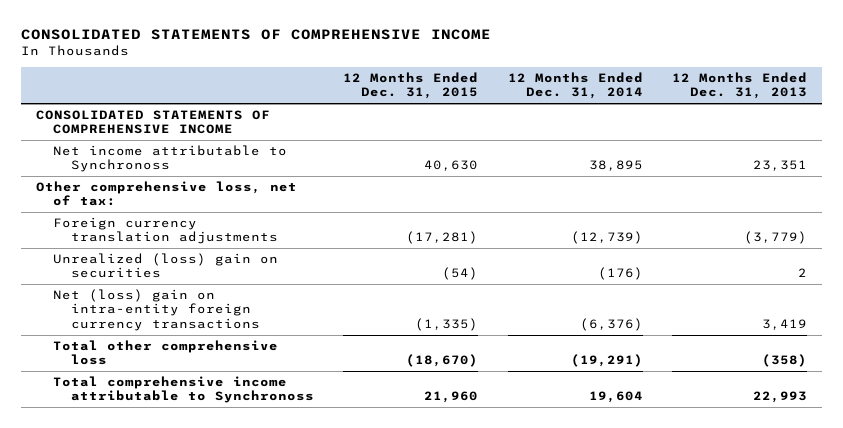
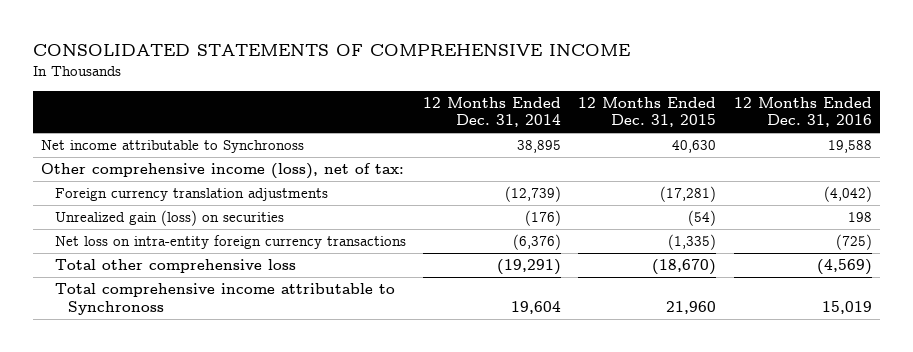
[672,72,808,100] 12 Months Ended Dec. 31, 2013 -> none
none -> [733,96,872,128] 12 Months Ended Dec. 31, 2016
[35,110,270,135] CONSOLIDATED STATEMENTS OF COMPREHENSIVE INCOME -> none
[35,181,297,207] Other comprehensive loss, net of tax: -> [41,163,405,180] Other comprehensive income (loss), net of tax:
[53,253,279,279] Unrealized (loss) gain on securities -> [54,210,284,227] Unrealized gain (loss) on securities
[53,289,260,331] Net (loss) gain on intra-entity foreign currency transactions -> [54,235,406,250] Net loss on intra-entity foreign currency transactions

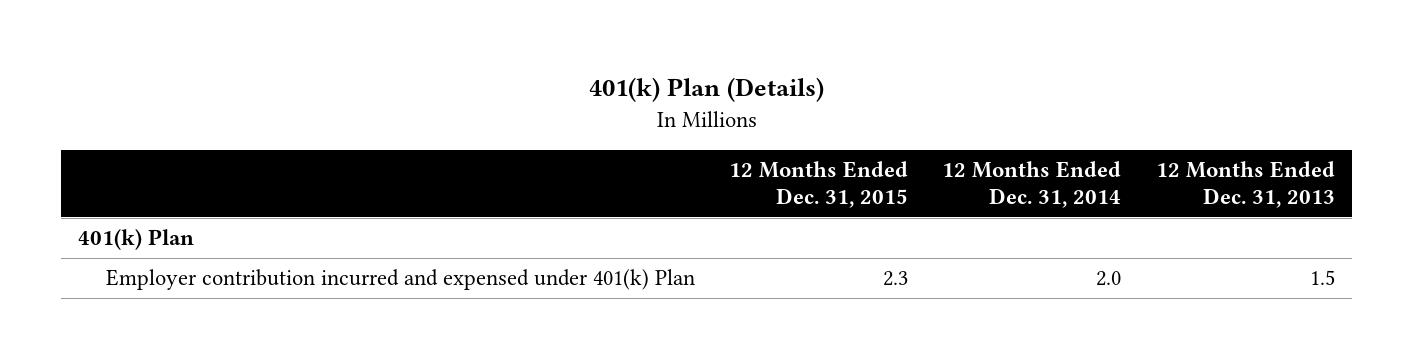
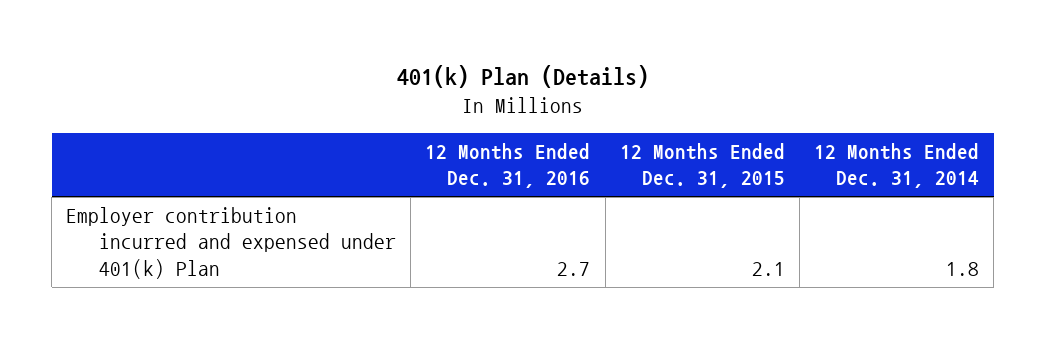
[1155,160,1335,209] 12 Months Ended Dec. 31, 2013 -> none
none -> [425,143,591,189] 12 Months Ended Dec. 31, 2016
[78,229,195,251] 401(k) Plan -> none
[883,271,909,287] 2.3 -> [751,261,785,276] 2.1
[1096,271,1122,287] 2.0 -> [945,261,979,276] 1.8

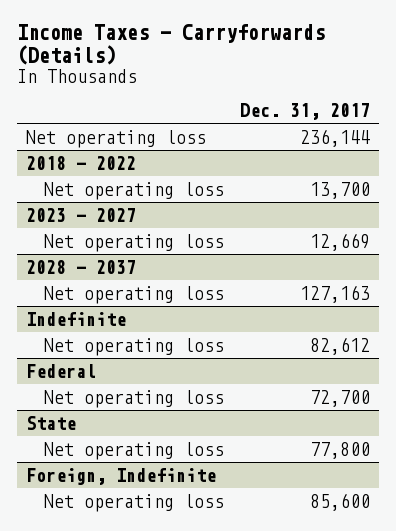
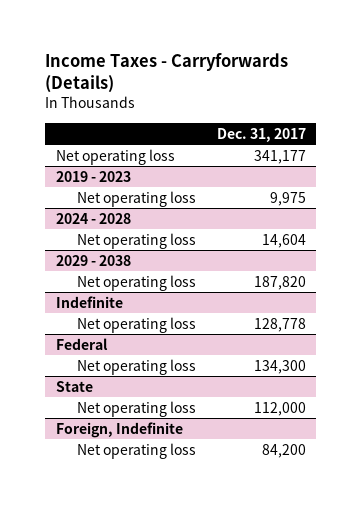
[300,128,371,147] 236,144 -> [253,149,306,164] 341,177
[25,155,136,170] 2018 - 2022 -> [55,170,131,182] 2019 - 2023
[310,181,371,199] 13,700 -> [269,191,306,206] 9,975
[25,207,136,222] 2023 - 2027 -> [55,212,131,224] 2024 - 2028
[310,232,371,251] 12,669 -> [261,233,306,248] 14,604
[25,259,136,274] 2028 - 2037 -> [55,254,131,266] 2029 - 2038
[300,284,371,303] 127,163 -> [253,275,306,290] 187,820
[310,336,371,355] 82,612 -> [253,317,306,332] 128,778
[310,389,371,407] 72,700 -> [253,359,306,374] 134,300
[310,441,371,459] 77,800 -> [253,401,306,416] 112,000
[310,492,371,511] 85,600 -> [261,443,306,458] 84,200

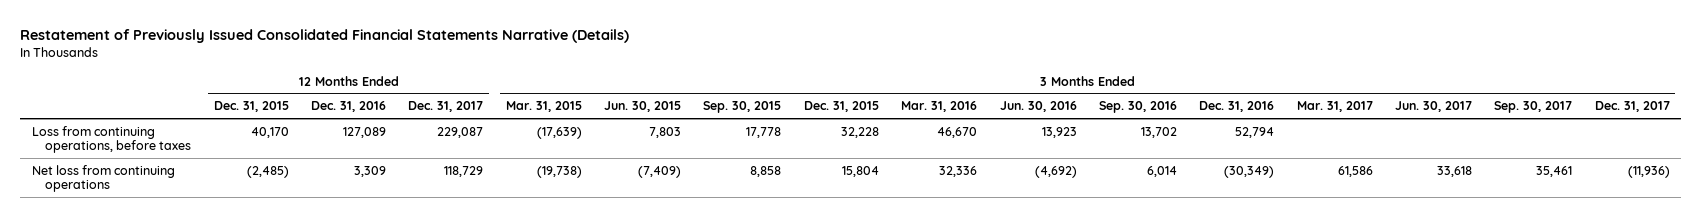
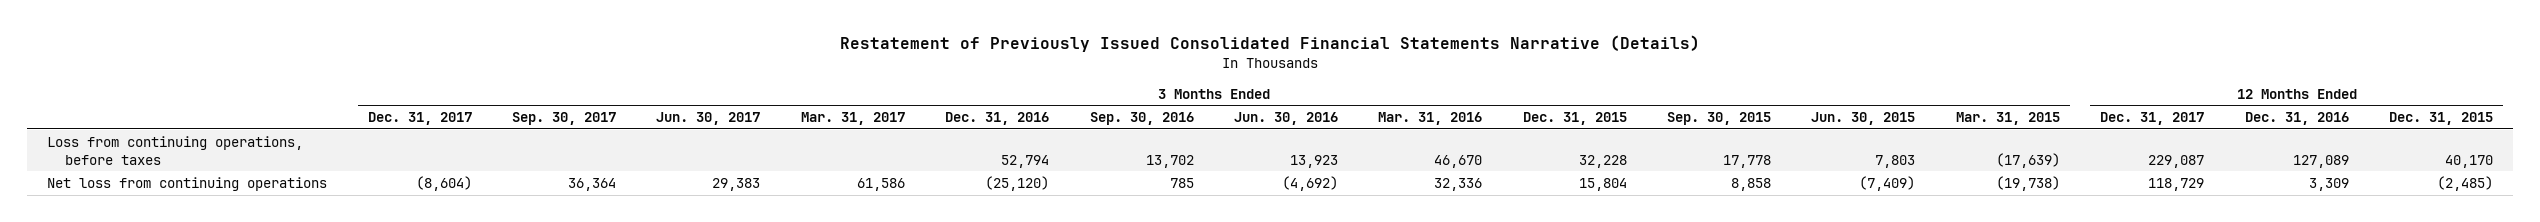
[1146,165,1177,177] 6,014 -> [1169,177,1194,188] 785
[1224,165,1275,178] (30,349) -> [985,175,1050,191] (25,120)
[1437,165,1473,177] 33,618 -> [712,177,761,191] 29,383
[1536,165,1573,177] 35,461 -> [568,177,617,191] 36,364
[1627,165,1670,178] (11,936) -> [415,175,472,191] (8,604)

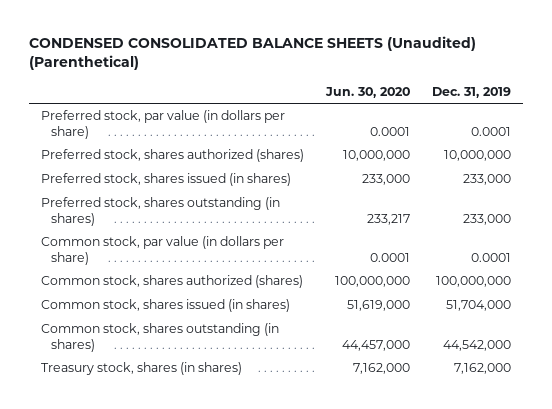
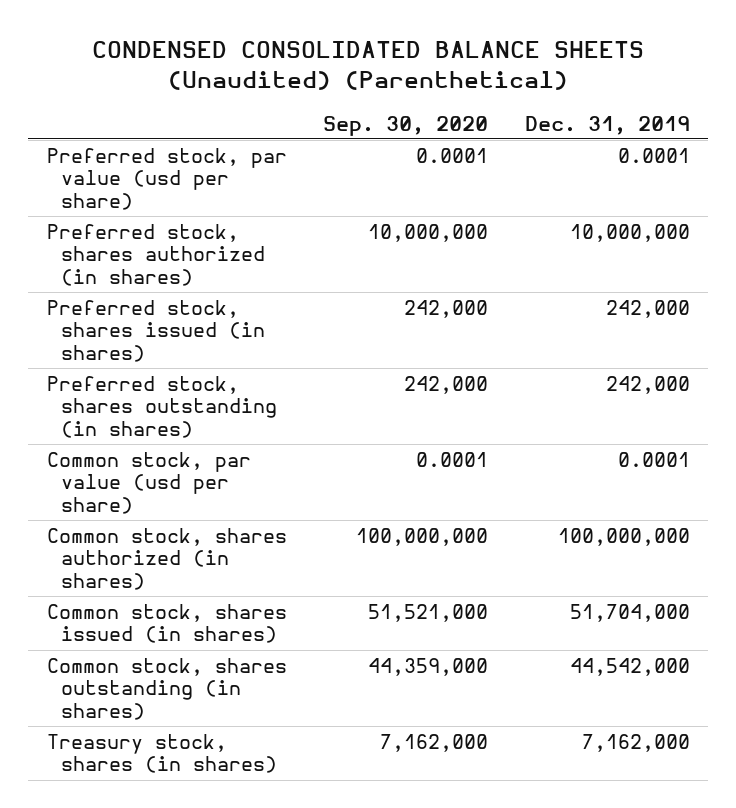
[325,86,411,98] Jun. 30, 2020 -> none
none -> [323,115,489,136] Sep. 30, 2020
[40,110,285,139] Preferred stock, par value (in dollars per share) -> [46,147,287,210] Preferred stock, par value (usd per share)
[40,149,304,163] Preferred stock, shares authorized (shares) -> [46,223,266,286] Preferred stock, shares authorized (in shares)
[463,174,512,186] 233,000 -> [605,299,690,318] 242,000
[463,213,512,225] 233,000 -> [605,375,690,394] 242,000
[40,236,284,265] Common stock, par value (in dollars per share) -> [46,451,251,514] Common stock, par value (usd per share)
[40,275,303,289] Common stock, shares authorized (shares) -> [46,527,287,590] Common stock, shares authorized (in shares)

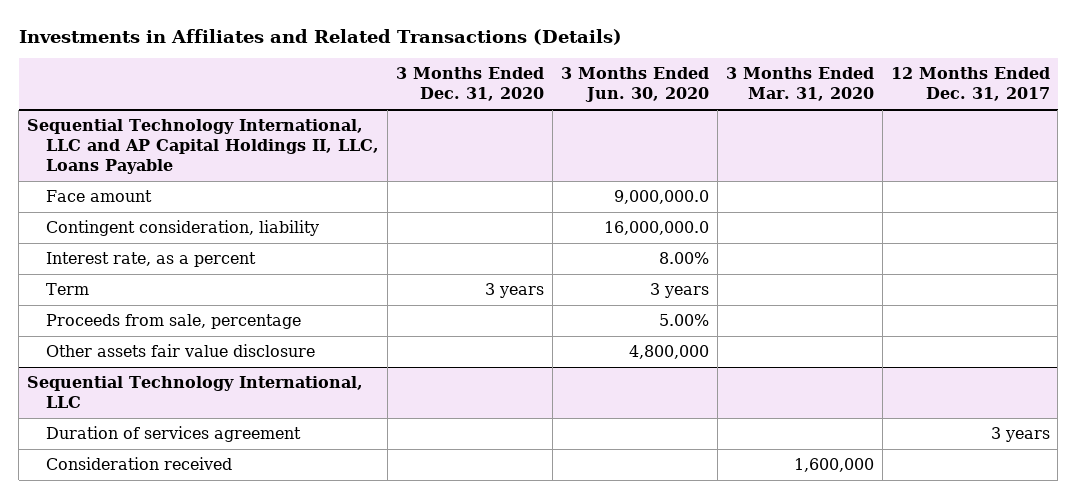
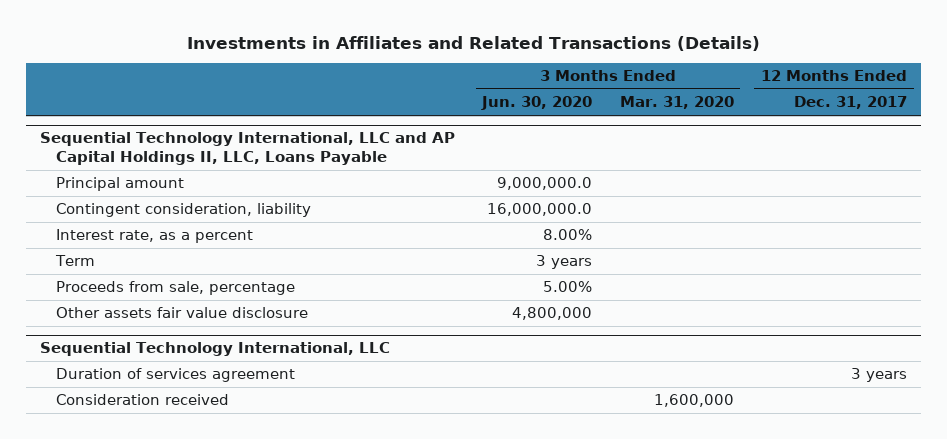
[396,67,545,102] 3 Months Ended Dec. 31, 2020 -> none
[46,190,153,203] Face amount -> [55,177,184,192] Principal amount

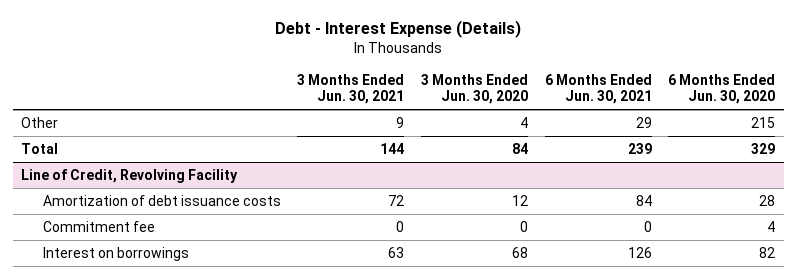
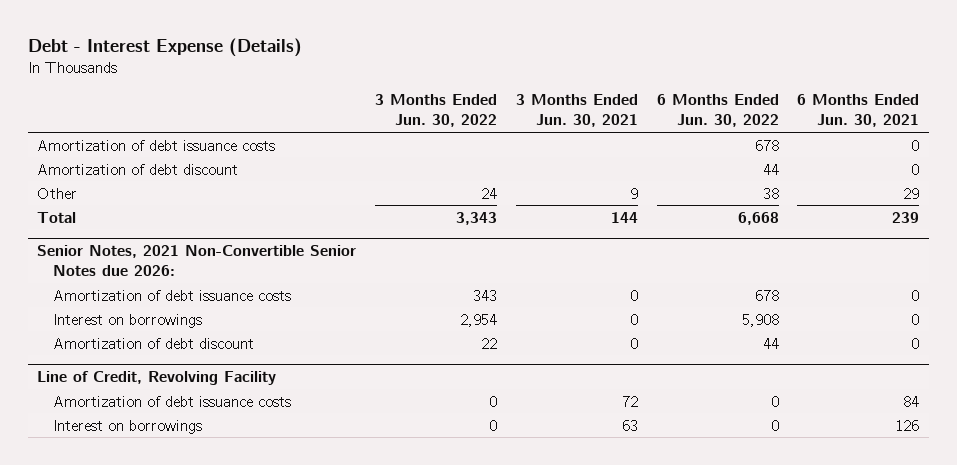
[421,73,529,105] 3 Months Ended Jun. 30, 2020 -> none
[668,73,776,105] 6 Months Ended Jun. 30, 2020 -> none
none -> [375,94,498,128] 3 Months Ended Jun. 30, 2022
none -> [656,94,779,128] 6 Months Ended Jun. 30, 2022
none -> [37,139,276,151] Amortization of debt issuance costs
none -> [37,163,239,175] Amortization of debt discount
none -> [37,245,357,277] Senior Notes, 2021 Non-Convertible Senior Notes due 2026:
none -> [52,289,291,301] Amortization of debt issuance costs
none -> [52,313,202,328] Interest on borrowings
none -> [52,337,254,349] Amortization of debt discount
[42,220,155,232] Commitment fee -> none

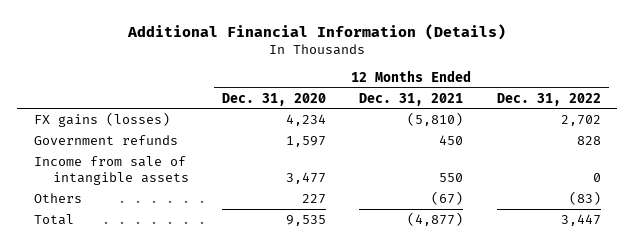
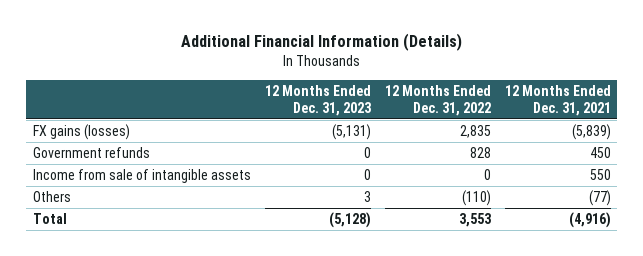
[222,92,327,106] Dec. 31, 2020 -> none
none -> [264,84,371,116] 12 Months Ended Dec. 31, 2023
[407,111,464,126] (5,810) -> [571,123,611,140] (5,839)
[560,114,601,126] 2,702 -> [459,124,491,138] 2,835
[431,190,464,205] (67) -> [588,189,611,206] (77)
[568,190,601,205] (83) -> [461,189,491,206] (110)
[407,211,464,226] (4,877) -> [568,211,611,228] (4,916)
[560,213,601,226] 3,447 -> [458,212,491,227] 3,553

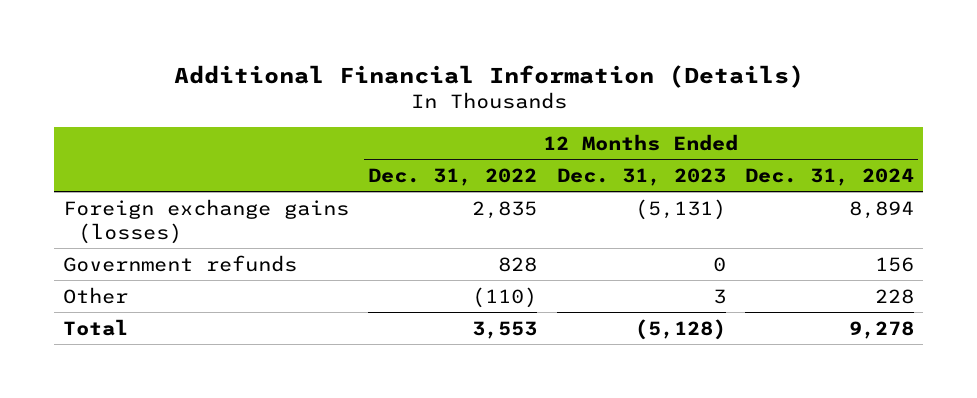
[504,84,611,116] 12 Months Ended Dec. 31, 2021 -> none
none -> [744,167,914,186] Dec. 31, 2024
[32,123,130,140] FX gains (losses) -> [63,198,350,244] Foreign exchange gains (losses)
[32,168,251,183] Income from sale of intangible assets -> none
[32,190,71,202] Others -> [63,286,129,304] Other

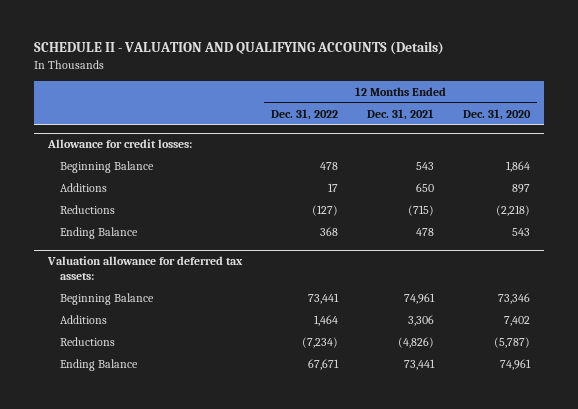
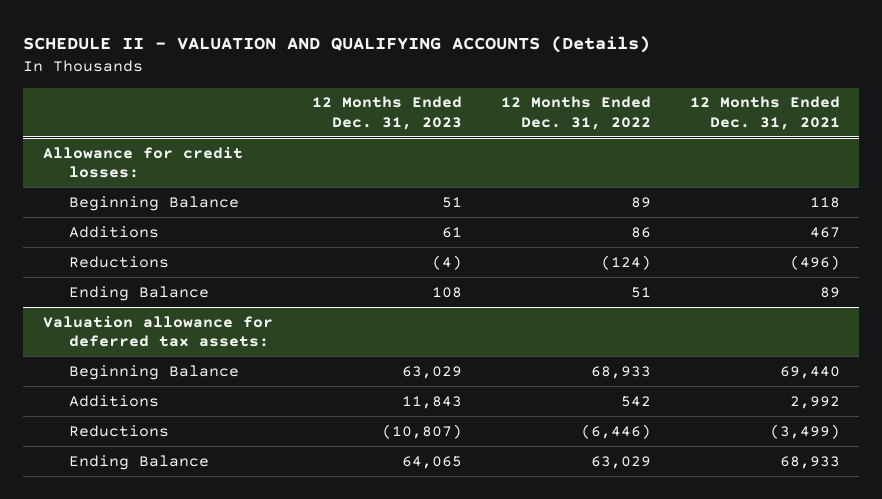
[462,109,531,121] Dec. 31, 2020 -> none
none -> [311,96,462,131] 12 Months Ended Dec. 31, 2023
[320,162,339,171] 478 -> [630,196,651,208] 89
[416,162,435,171] 543 -> [809,196,840,208] 118
[328,183,339,193] 17 -> [630,226,651,238] 86
[416,183,435,193] 650 -> [809,226,840,238] 467
[312,205,339,217] (127) -> [600,254,651,270] (124)
[408,205,435,217] (715) -> [789,254,840,270] (496)
[320,227,339,237] 368 -> [630,286,651,298] 51
[416,228,435,237] 478 -> [819,286,840,298] 89
[308,293,340,305] 73,441 -> [590,365,651,379] 68,933
[404,293,436,305] 74,961 -> [779,365,840,379] 69,440
[314,315,339,327] 1,464 -> [620,395,651,407] 542
[408,315,435,327] 3,306 -> [789,395,840,409] 2,992
[302,337,339,349] (7,234) -> [580,423,651,439] (6,446)
[398,337,435,349] (4,826) -> [769,423,840,439] (3,499)
[308,359,340,371] 67,671 -> [590,455,651,469] 63,029
[404,359,436,371] 73,441 -> [779,455,840,469] 68,933

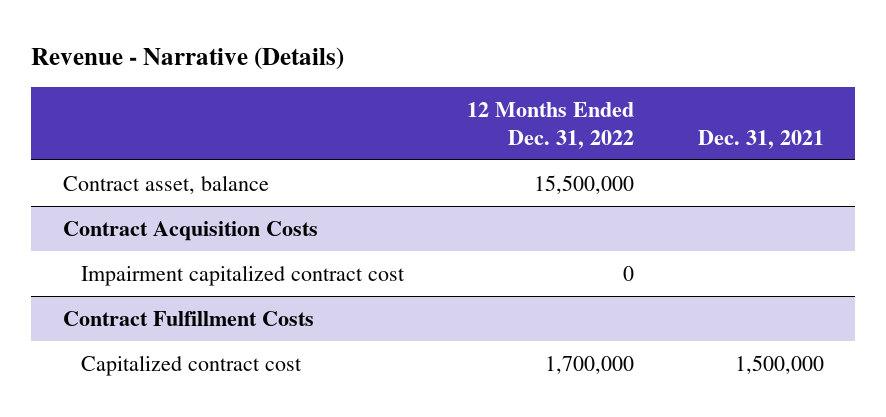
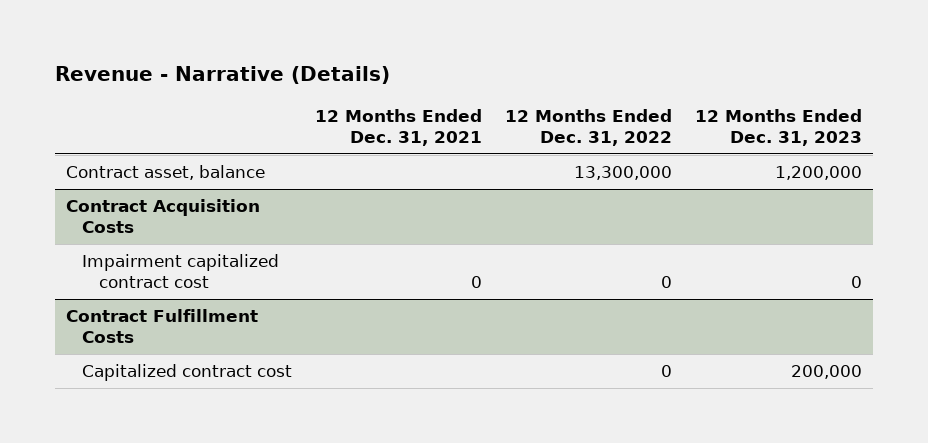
[697,129,824,149] Dec. 31, 2021 -> none
none -> [315,108,483,146] 12 Months Ended Dec. 31, 2021
none -> [694,108,862,146] 12 Months Ended Dec. 31, 2023
[534,174,635,194] 15,500,000 -> [574,166,673,181] 13,300,000
[545,355,635,374] 1,700,000 -> [661,365,673,378] 0

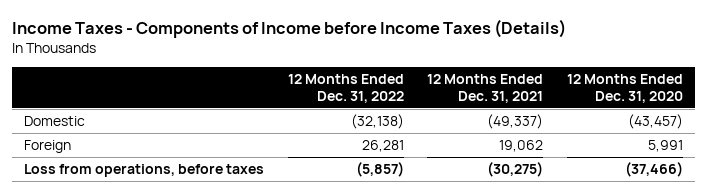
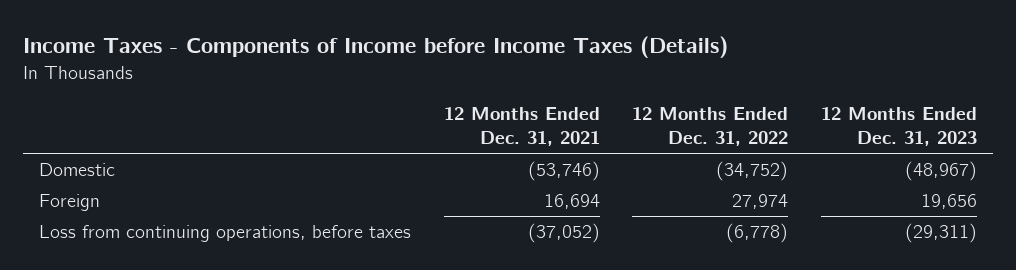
[567,74,684,104] 12 Months Ended Dec. 31, 2020 -> none
none -> [821,107,978,147] 12 Months Ended Dec. 31, 2023
[350,113,404,129] (32,138) -> [716,161,789,182] (34,752)
[487,113,544,129] (49,337) -> [527,161,600,182] (53,746)
[361,139,404,152] 26,281 -> [732,194,789,210] 27,974
[499,139,544,152] 19,062 -> [543,194,600,210] 16,694
[23,163,264,177] Loss from operations, before taxes -> [39,225,412,243] Loss from continuing operations, before taxes
[355,161,404,177] (5,857) -> [726,223,789,244] (6,778)
[487,161,544,177] (30,275) -> [527,223,600,244] (37,052)

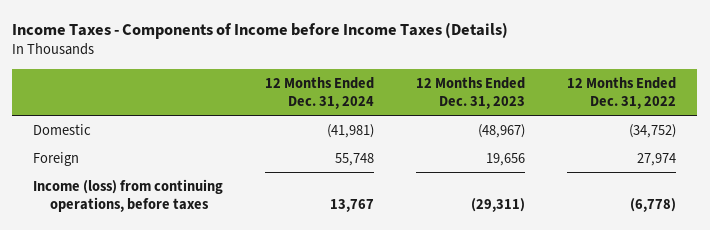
[443,107,600,147] 12 Months Ended Dec. 31, 2021 -> none
none -> [265,76,375,109] 12 Months Ended Dec. 31, 2024
[39,225,412,243] Loss from continuing operations, before taxes -> [33,178,224,212] Income (loss) from continuing operations, before taxes

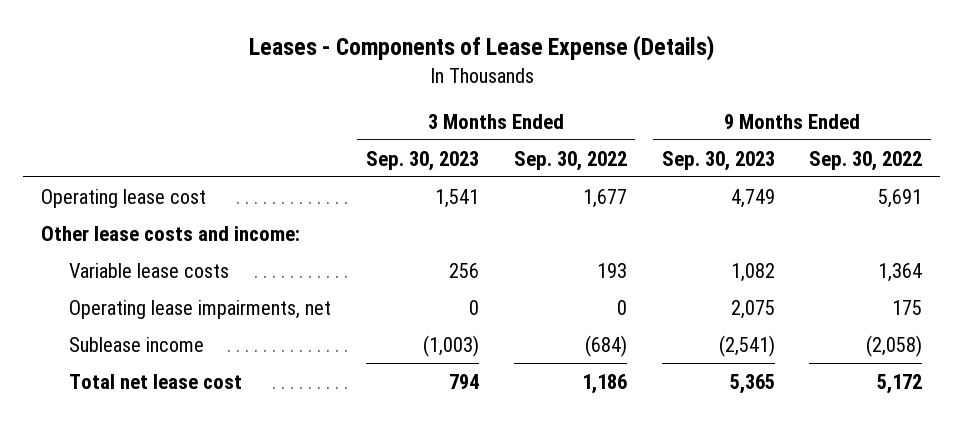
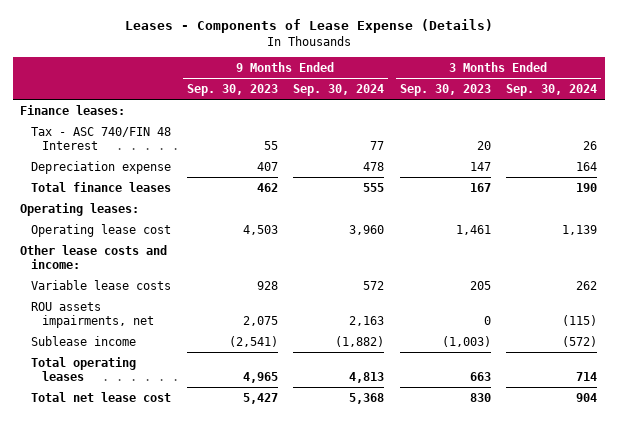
[513,150,627,171] Sep. 30, 2022 -> none
[809,150,923,171] Sep. 30, 2022 -> none
none -> [293,83,385,96] Sep. 30, 2024
none -> [506,83,598,96] Sep. 30, 2024
none -> [20,104,126,115] Finance leases:
none -> [31,126,172,150] Tax - ASC 740/FIN 48 Interest
none -> [31,160,172,174] Depreciation expense
none -> [31,181,172,192] Total finance leases
none -> [20,202,140,216] Operating leases:
[434,188,479,208] 1,541 -> [455,224,491,235] 1,461
[730,188,775,208] 4,749 -> [242,224,278,235] 4,503
[448,262,479,278] 256 -> [469,280,491,290] 205
[730,262,775,282] 1,082 -> [256,280,278,290] 928
[68,299,331,319] Operating lease impairments, net -> [31,301,154,328] ROU assets impairments, net
none -> [31,356,137,381] Total operating leases
[448,373,479,389] 794 -> [469,392,491,402] 830
[729,373,775,394] 5,365 -> [242,392,278,404] 5,427

